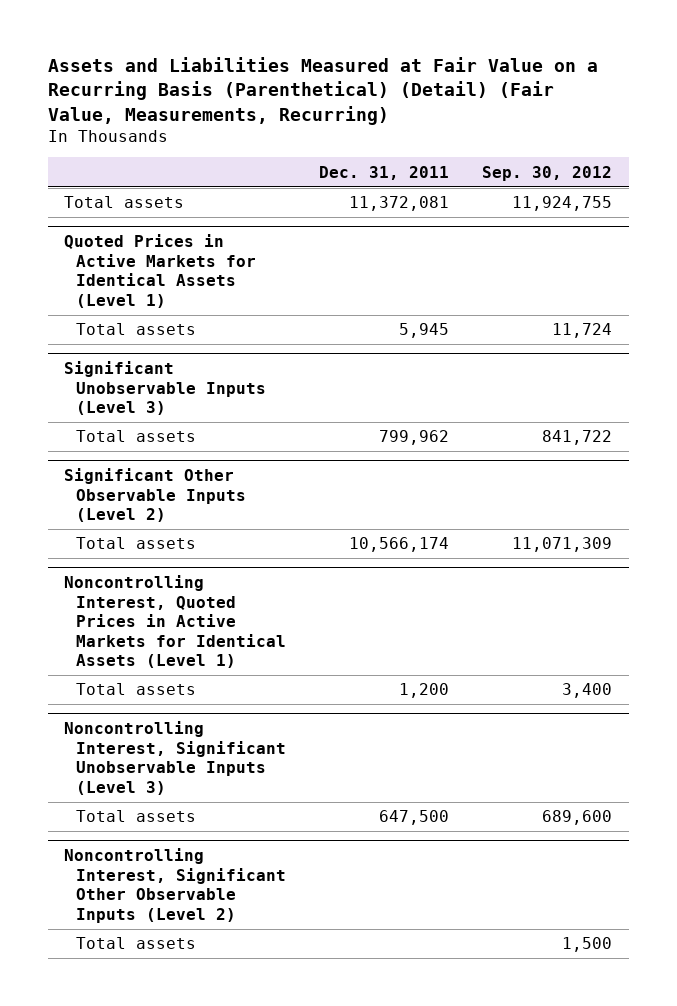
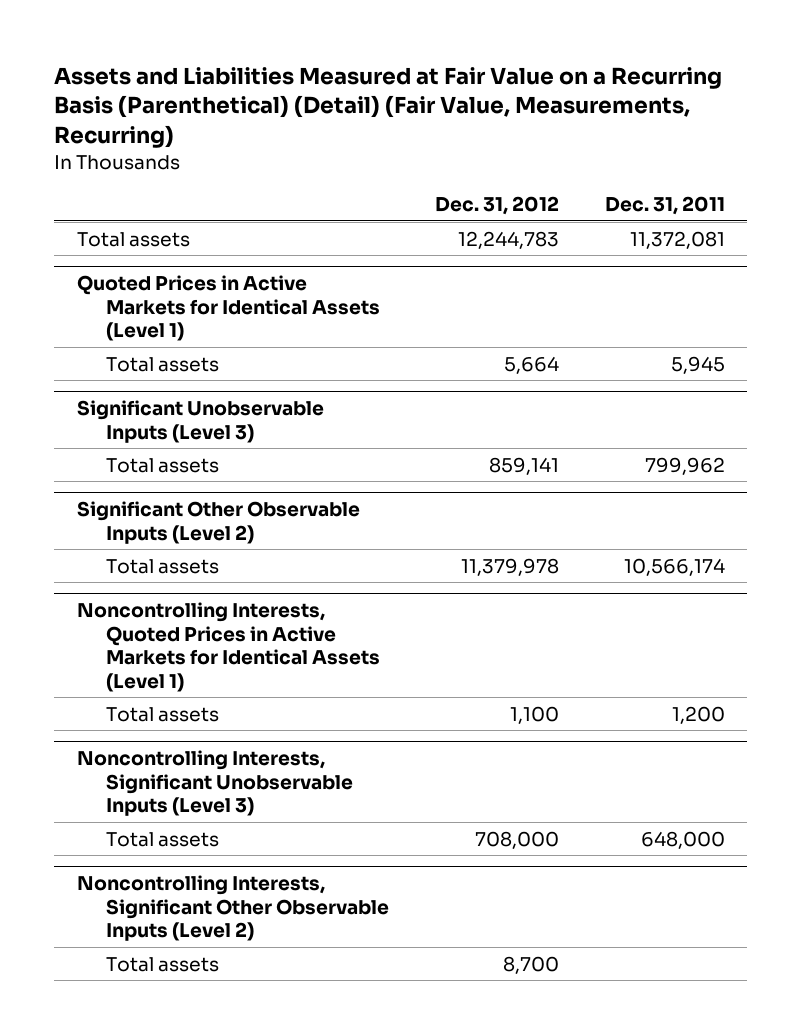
[482,165,613,181] Sep. 30, 2012 -> none
none -> [434,196,559,216] Dec. 31, 2012
[64,575,287,669] Noncontrolling Interest, Quoted Prices in Active Markets for Identical Assets (Level 1) -> [76,602,381,692] Noncontrolling Interests, Quoted Prices in Active Markets for Identical Assets (Level 1)
[64,721,287,795] Noncontrolling Interest, Significant Unobservable Inputs (Level 3) -> [76,750,354,817] Noncontrolling Interests, Significant Unobservable Inputs (Level 3)
[379,810,450,826] 647,500 -> [640,830,725,849] 648,000
[64,848,287,923] Noncontrolling Interest, Significant Other Observable Inputs (Level 2) -> [76,875,390,942] Noncontrolling Interests, Significant Other Observable Inputs (Level 2)

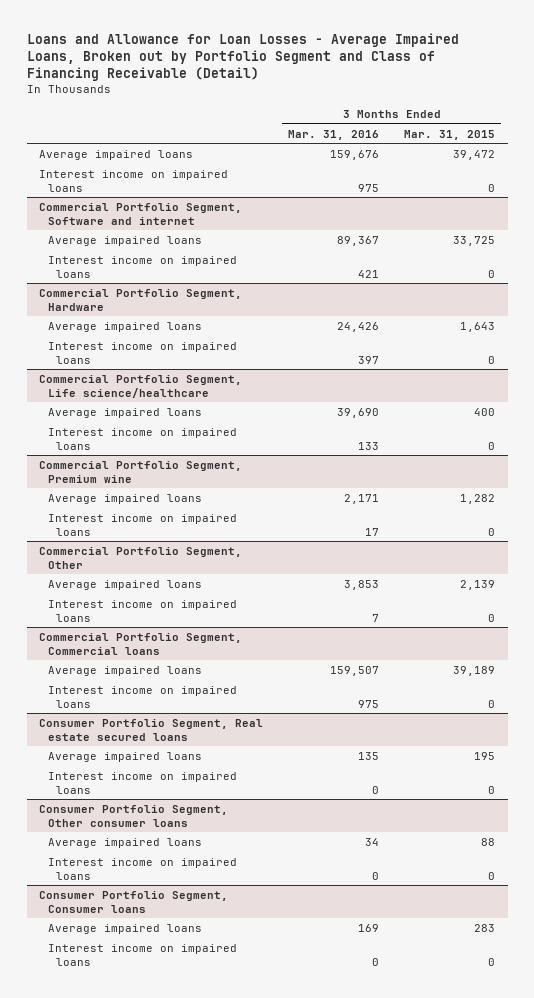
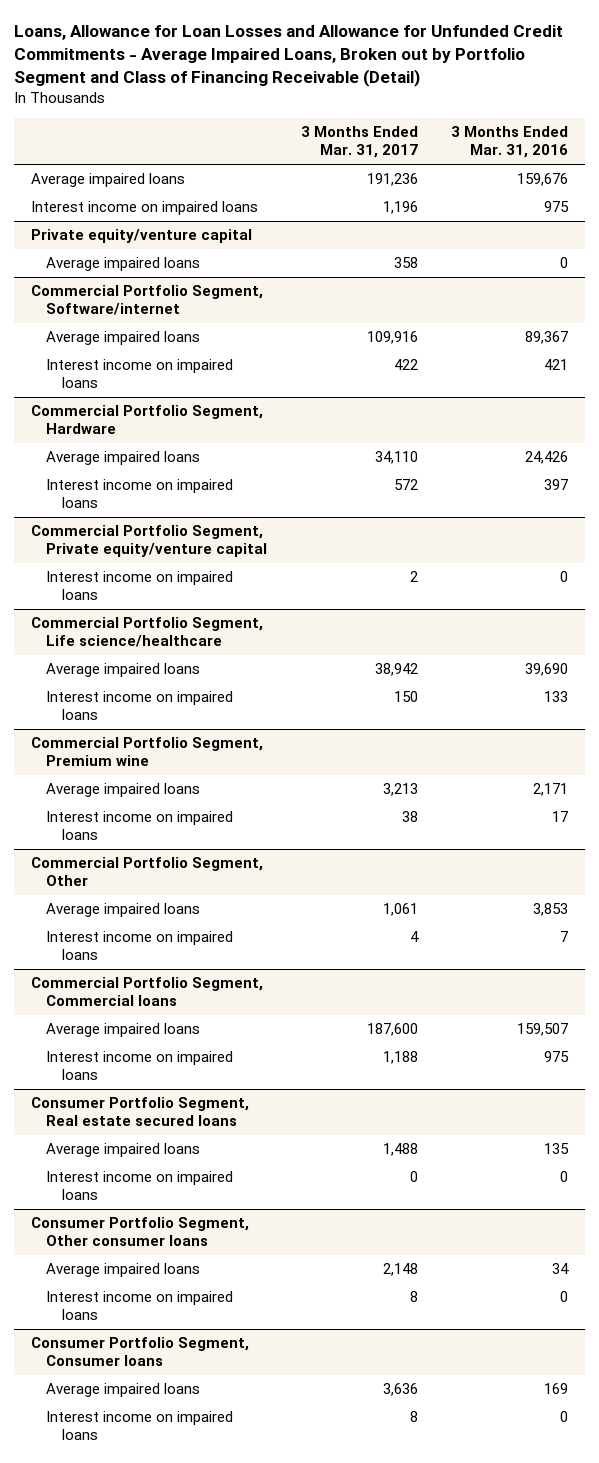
[26,33,459,82] Loans and Allowance for Loan Losses - Average Impaired Loans, Broken out by Portfolio Segment and Class of Financing Receivable (Detail) -> [14,25,564,88] Loans, Allowance for Loan Losses and Allowance for Unfunded Credit Commitments - Average Impaired Loans, Broken out by Portfolio Segment and Class of Financing Receivable (Detail)
[404,129,496,140] Mar. 31, 2015 -> none
none -> [300,126,418,159] 3 Months Ended Mar. 31, 2017
none -> [31,229,253,244] Private equity/venture capital
none -> [46,257,201,272] Average impaired loans
[39,202,243,225] Commercial Portfolio Segment, Software and internet -> [31,285,264,316] Commercial Portfolio Segment, Software/internet
none -> [31,525,268,558] Commercial Portfolio Segment, Private equity/venture capital
none -> [46,571,234,601] Interest income on impaired loans

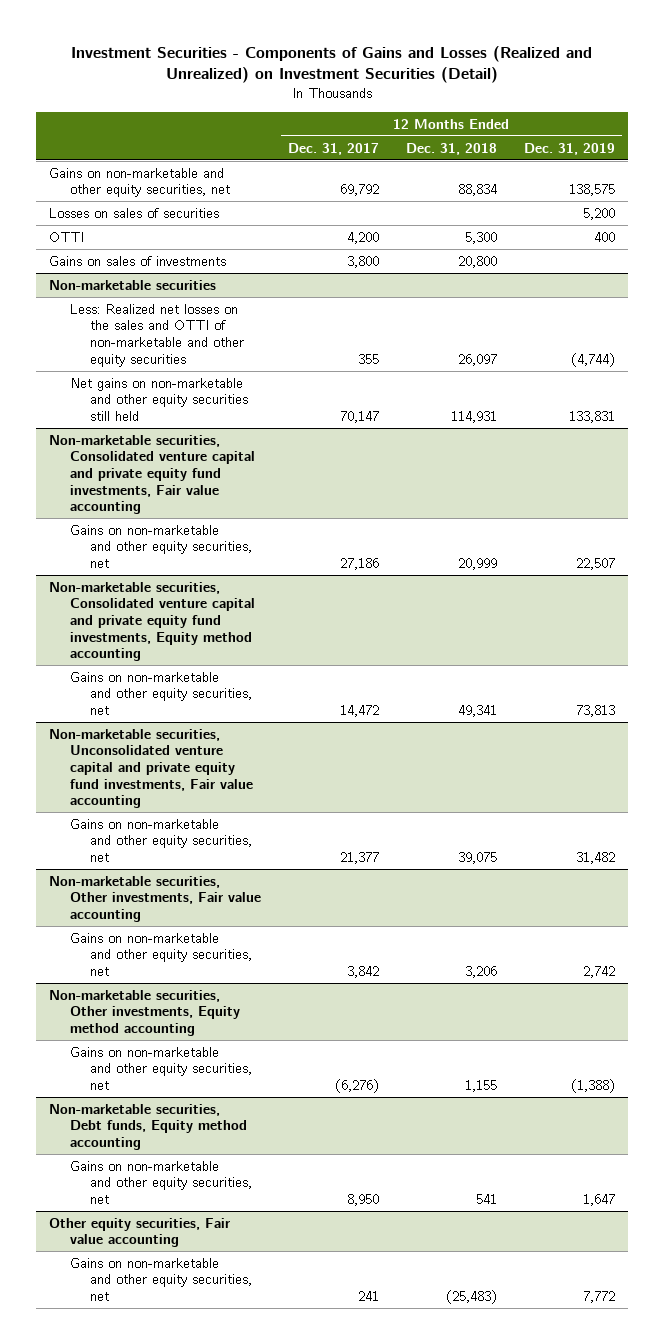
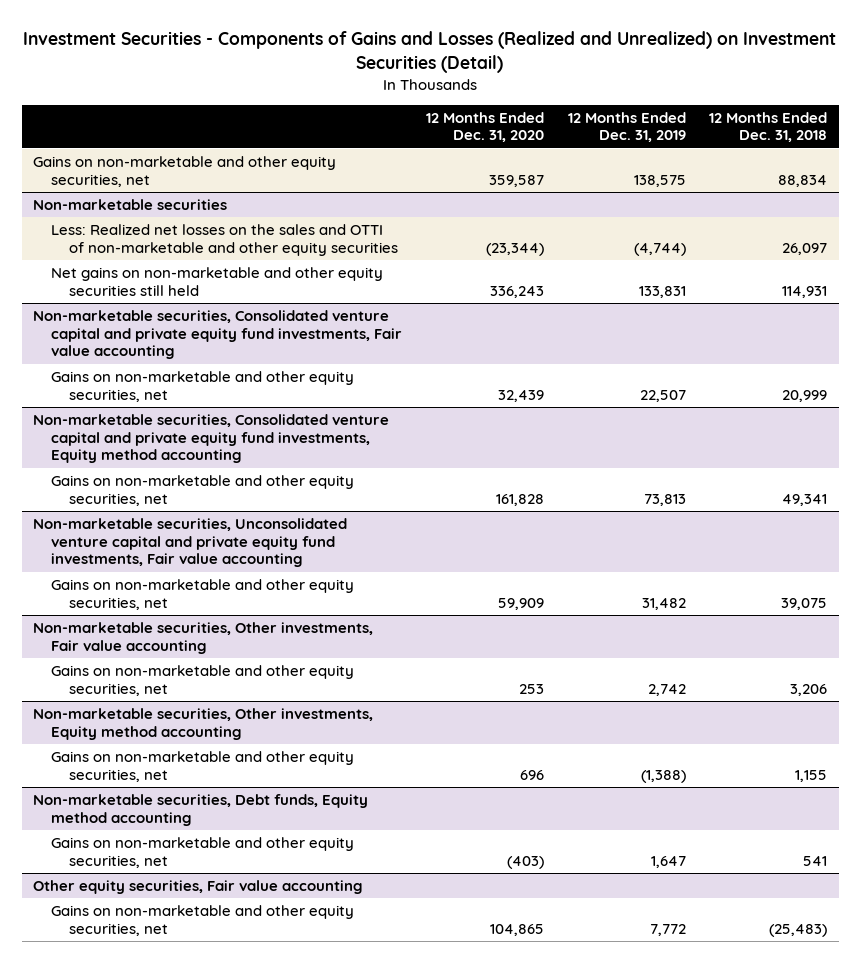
[287,142,379,155] Dec. 31, 2017 -> none
none -> [425,111,544,143] 12 Months Ended Dec. 31, 2020
[49,207,220,218] Losses on sales of securities -> none
[49,231,85,242] OTTI -> none
[49,255,227,266] Gains on sales of investments -> none

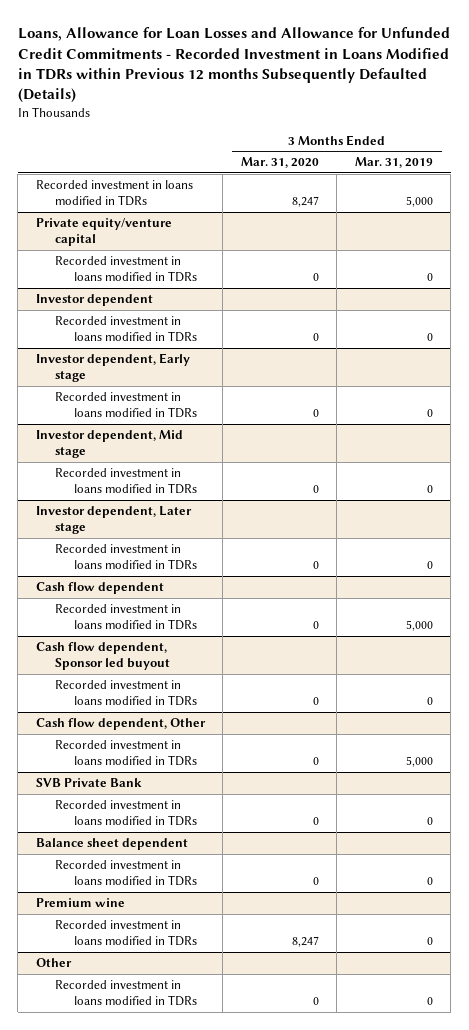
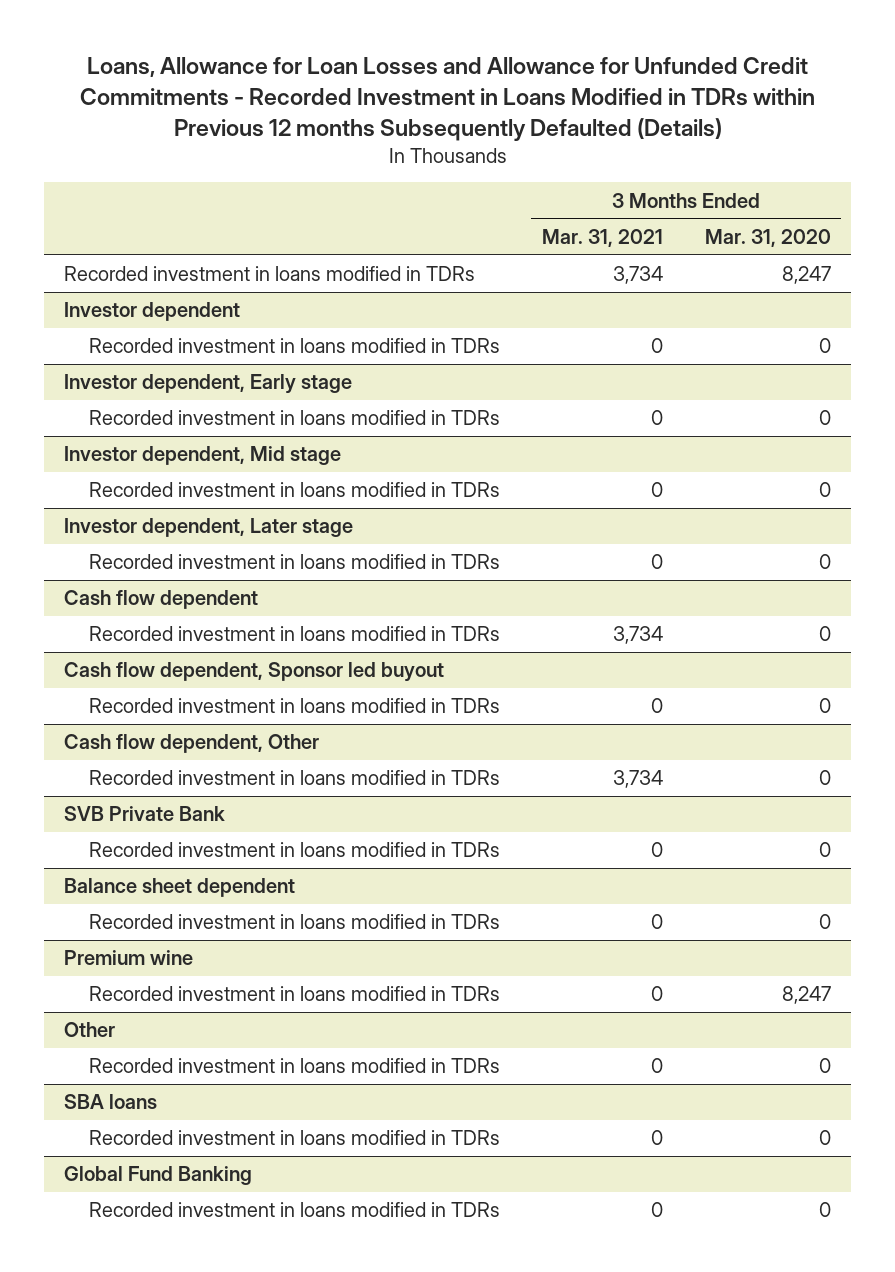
[354,157,433,169] Mar. 31, 2019 -> none
none -> [541,228,663,247] Mar. 31, 2021
[35,218,172,247] Private equity/venture capital -> none
[55,256,198,283] Recorded investment in loans modified in TDRs -> none
none -> [64,1094,158,1110] SBA loans
none -> [88,1130,500,1146] Recorded investment in loans modified in TDRs
none -> [64,1166,253,1186] Global Fund Banking
none -> [88,1202,500,1218] Recorded investment in loans modified in TDRs

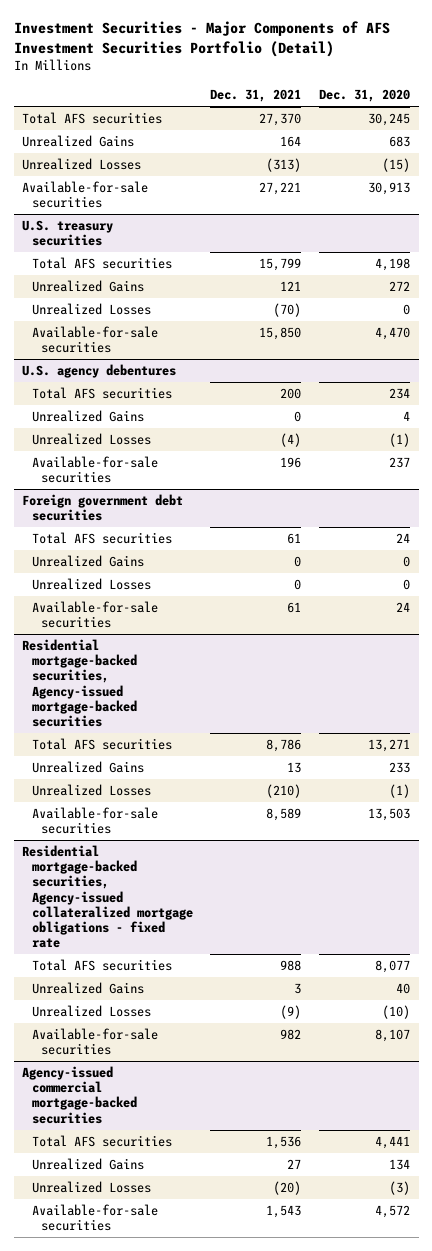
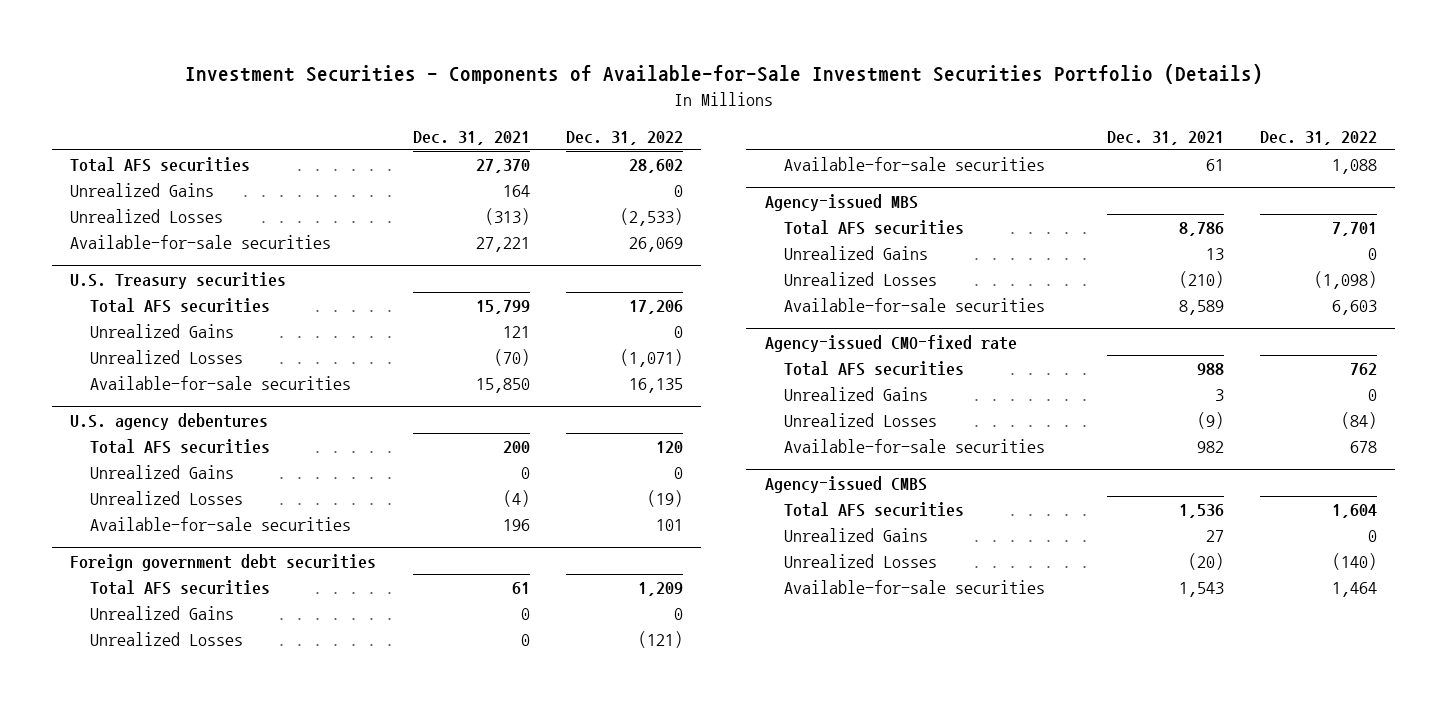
[13,21,390,58] Investment Securities - Major Components of AFS Investment Securities Portfolio (Detail) -> [184,64,1263,85] Investment Securities - Components of Available-for-Sale Investment Securities Portfolio (Details)
[318,89,410,103] Dec. 31, 2020 -> none
none -> [565,131,683,146] Dec. 31, 2022
[22,219,114,247] U.S. treasury securities -> [70,271,287,289] U.S. Treasury securities
[22,638,137,728] Residential mortgage-backed securities, Agency-issued mortgage-backed securities -> none
none -> [764,193,918,211] Agency-issued MBS
[22,844,193,949] Residential mortgage-backed securities, Agency-issued collateralized mortgage obligations - fixed rate -> none
none -> [764,334,1017,352] Agency-issued CMO-fixed rate
[22,1065,137,1124] Agency-issued commercial mortgage-backed securities -> [764,475,927,493] Agency-issued CMBS

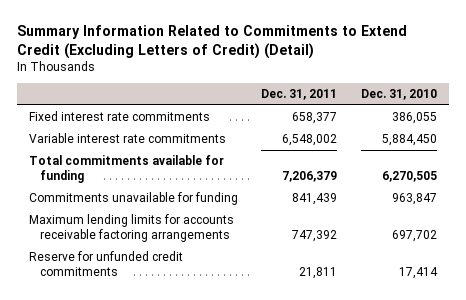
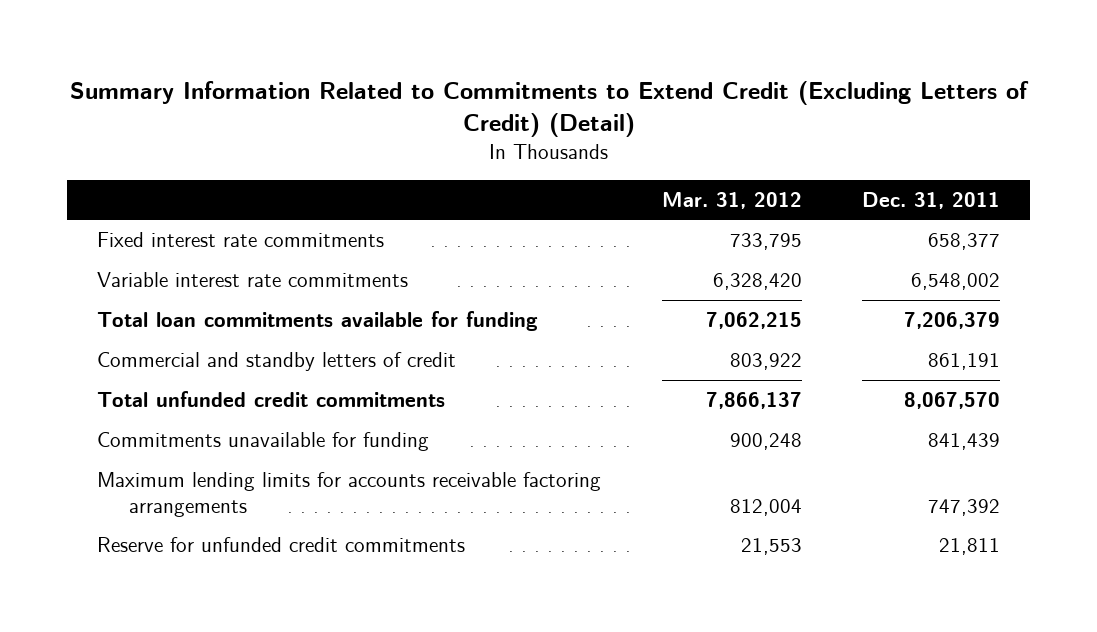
[361,89,438,101] Dec. 31, 2010 -> none
none -> [661,191,802,209] Mar. 31, 2012
none -> [96,311,538,332] Total loan commitments available for funding
none -> [96,352,456,372] Commercial and standby letters of credit
[28,155,224,184] Total commitments available for funding -> [96,391,445,408] Total unfunded credit commitments
[282,171,338,183] 7,206,379 -> [904,392,1001,410] 8,067,570

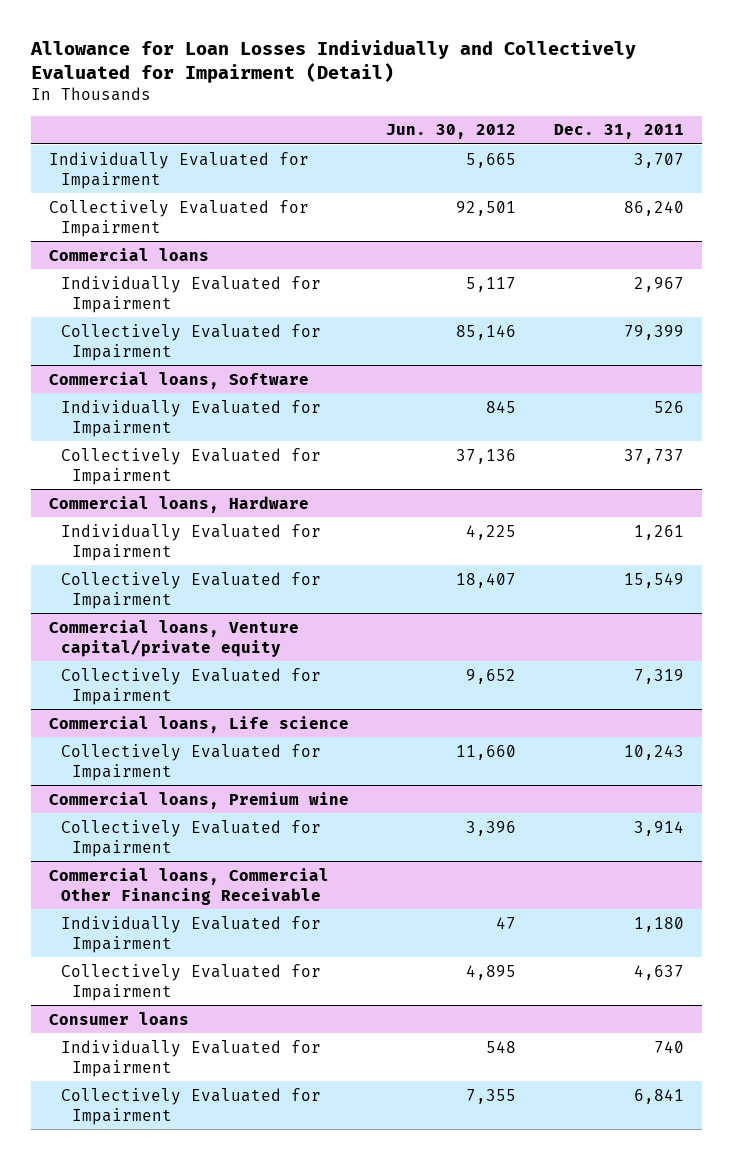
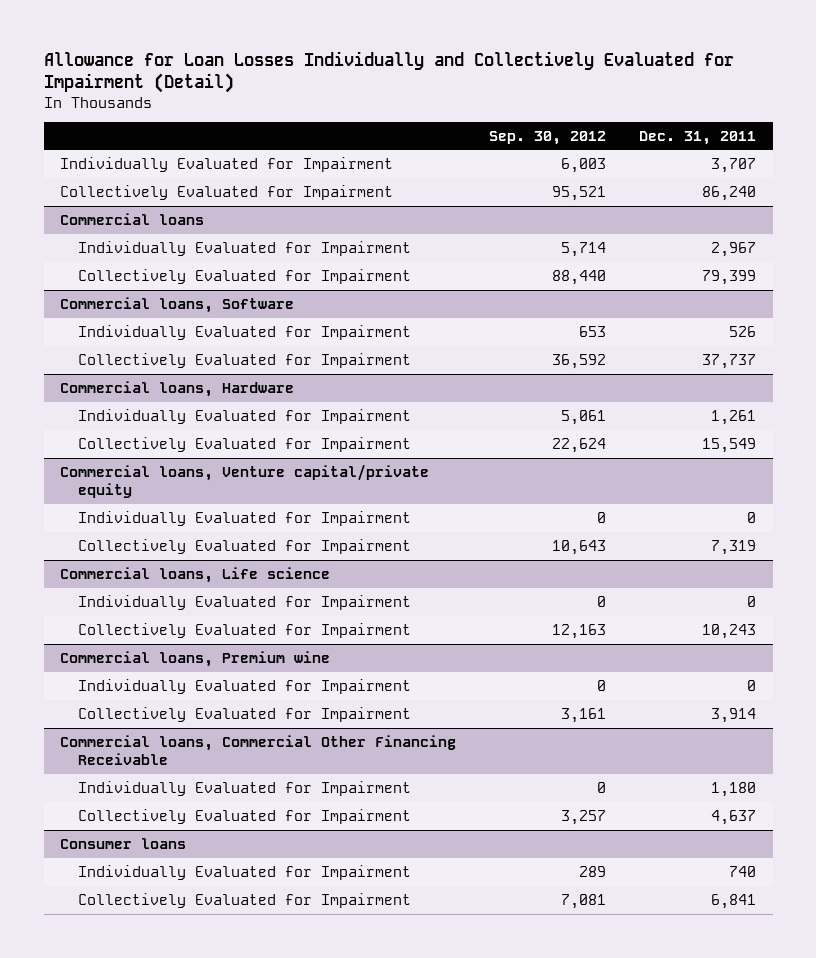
[386,124,517,140] Jun. 30, 2012 -> none
none -> [489,130,607,145] Sep. 30, 2012
none -> [77,510,411,526] Individually Evaluated for Impairment
none -> [77,594,411,610] Individually Evaluated for Impairment
none -> [77,678,411,694] Individually Evaluated for Impairment

